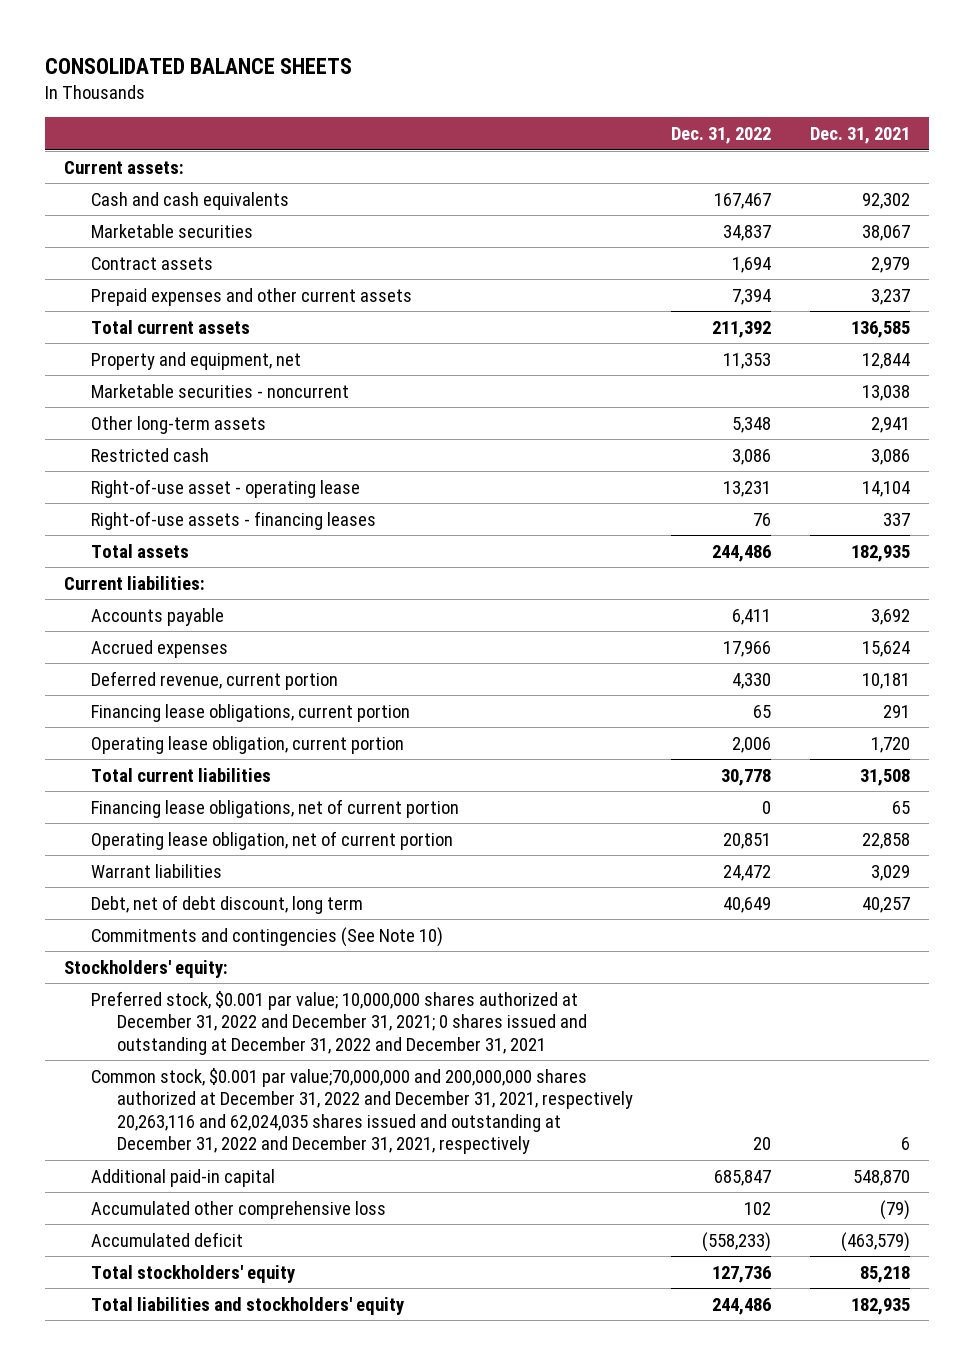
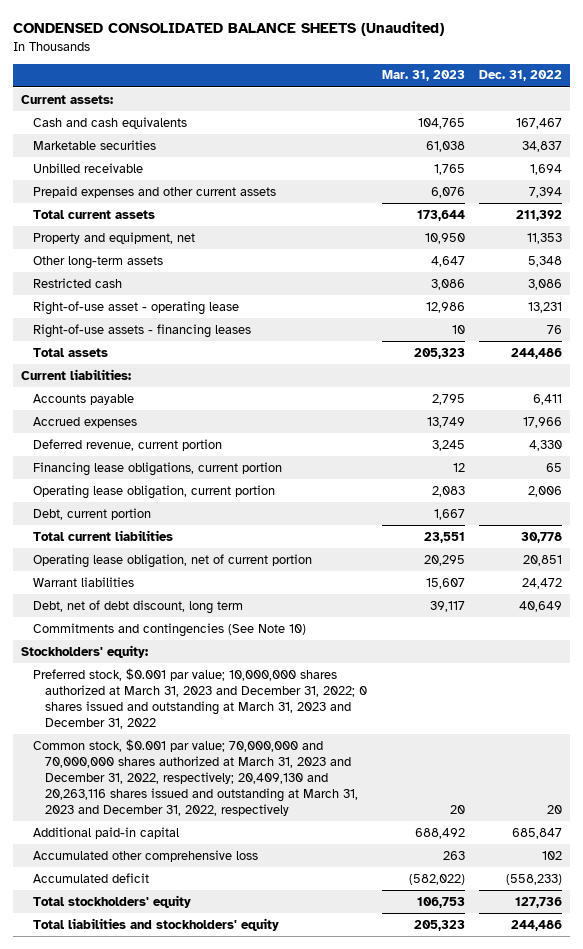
[44,57,352,74] CONSOLIDATED BALANCE SHEETS -> [13,21,445,37] CONDENSED CONSOLIDATED BALANCE SHEETS (Unaudited)
[809,127,910,145] Dec. 31, 2021 -> none
none -> [381,70,465,82] Mar. 31, 2023
[90,256,213,270] Contract assets -> [33,162,144,173] Unbilled receivable
[90,383,349,398] Marketable securities - noncurrent -> none
none -> [33,507,152,520] Debt, current portion
[90,798,459,818] Financing lease obligations, net of current portion -> none
[90,990,588,1055] Preferred stock, $0.001 par value; 10,000,000 shares authorized at December 31, 2022 and December 31, 2021; 0 shares issued and outstanding at December 31, 2022 and December 31, 2021 -> [33,667,368,729] Preferred stock, $0.001 par value; 10,000,000 shares authorized at March 31, 2023 and December 31, 2022; 0 shares issued and outstanding at March 31, 2023 and December 31, 2022
[90,1067,634,1154] Common stock, $0.001 par value;70,000,000 and 200,000,000 shares authorized at December 31, 2022 and December 31, 2021, respectively 20,263,116 and 62,024,035 shares issued and outstanding at December 31, 2022 and December 31, 2021, respectively -> [33,738,359,816] Common stock, $0.001 par value; 70,000,000 and 70,000,000 shares authorized at March 31, 2023 and December 31, 2022, respectively; 20,409,130 and 20,263,116 shares issued and outstanding at March 31, 2023 and December 31, 2022, respectively

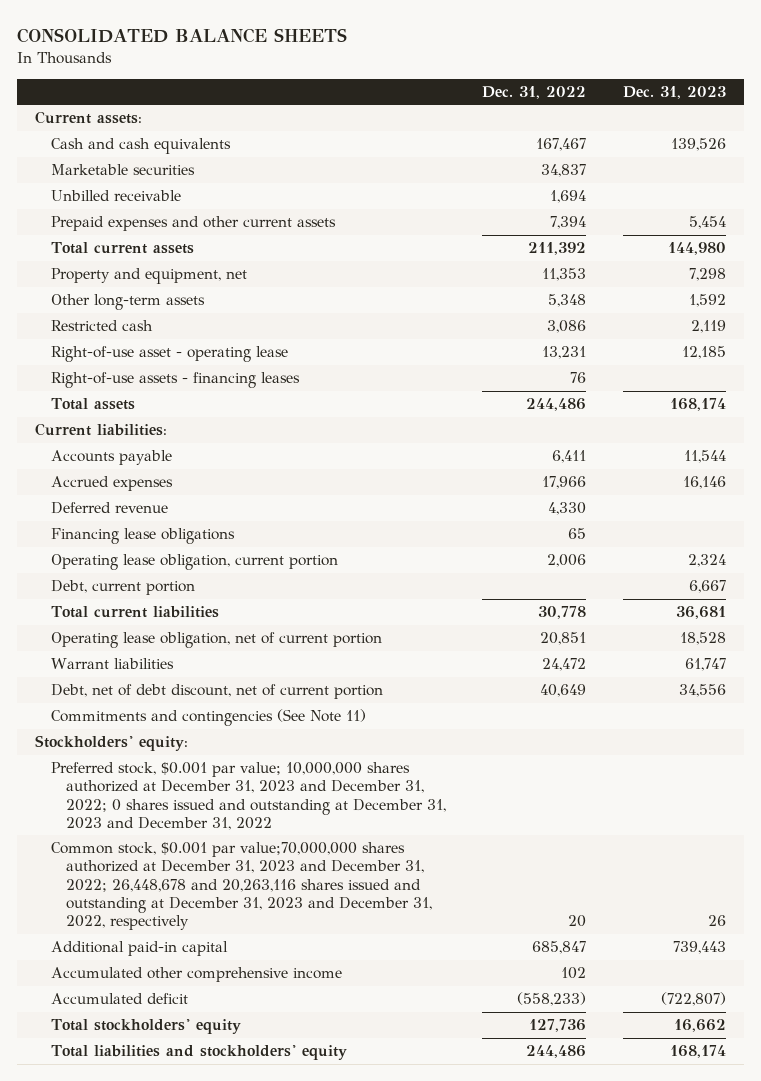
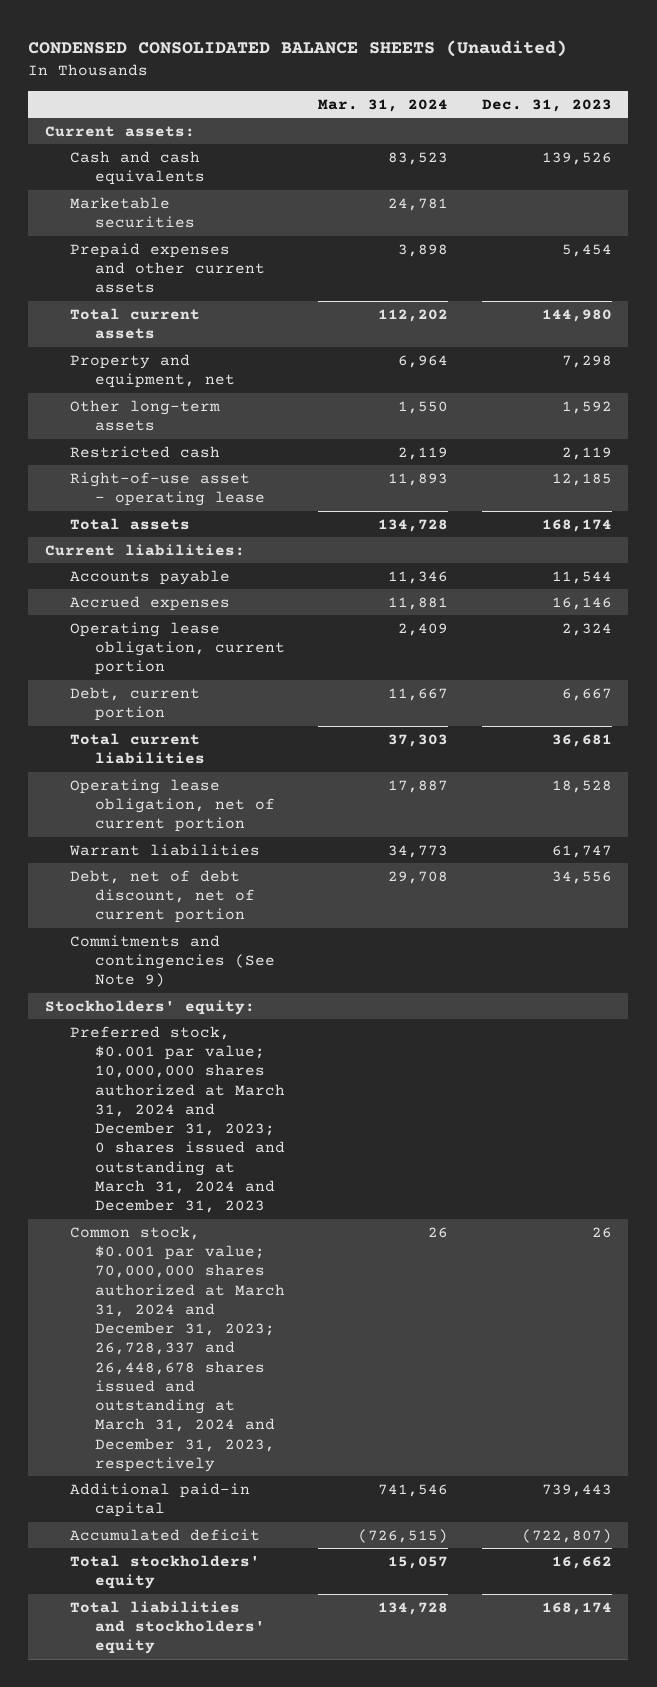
[17,27,348,43] CONSOLIDATED BALANCE SHEETS -> [28,40,568,58] CONDENSED CONSOLIDATED BALANCE SHEETS (Unaudited)
[482,85,587,99] Dec. 31, 2022 -> none
none -> [318,98,449,112] Mar. 31, 2024
[50,190,181,202] Unbilled receivable -> none
[50,372,300,389] Right-of-use assets - financing leases -> none
[50,502,168,515] Deferred revenue -> none
[50,528,235,545] Financing lease obligations -> none
[50,709,366,727] Commitments and contingencies (See Note 11) -> [70,934,276,988] Commitments and contingencies (See Note 9)
[50,762,446,831] Preferred stock, $0.001 par value; 10,000,000 shares authorized at December 31, 2023 and December 31, 2022; 0 shares issued and outstanding at December 31, 2023 and December 31, 2022 -> [70,1025,286,1214] Preferred stock, $0.001 par value; 10,000,000 shares authorized at March 31, 2024 and December 31, 2023; 0 shares issued and outstanding at March 31, 2024 and December 31, 2023
[50,842,432,931] Common stock, $0.001 par value;70,000,000 shares authorized at December 31, 2023 and December 31, 2022; 26,448,678 and 20,263,116 shares issued and outstanding at December 31, 2023 and December 31, 2022, respectively -> [70,1225,286,1472] Common stock, $0.001 par value; 70,000,000 shares authorized at March 31, 2024 and December 31, 2023; 26,728,337 and 26,448,678 shares issued and outstanding at March 31, 2024 and December 31, 2023, respectively
[50,967,342,983] Accumulated other comprehensive income -> none

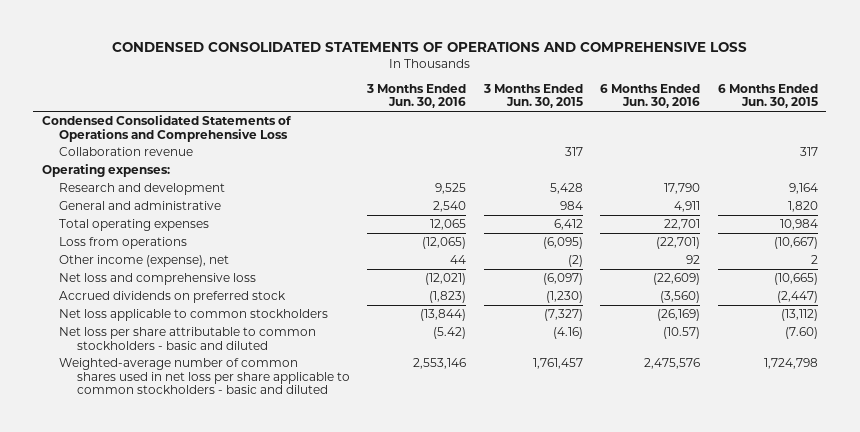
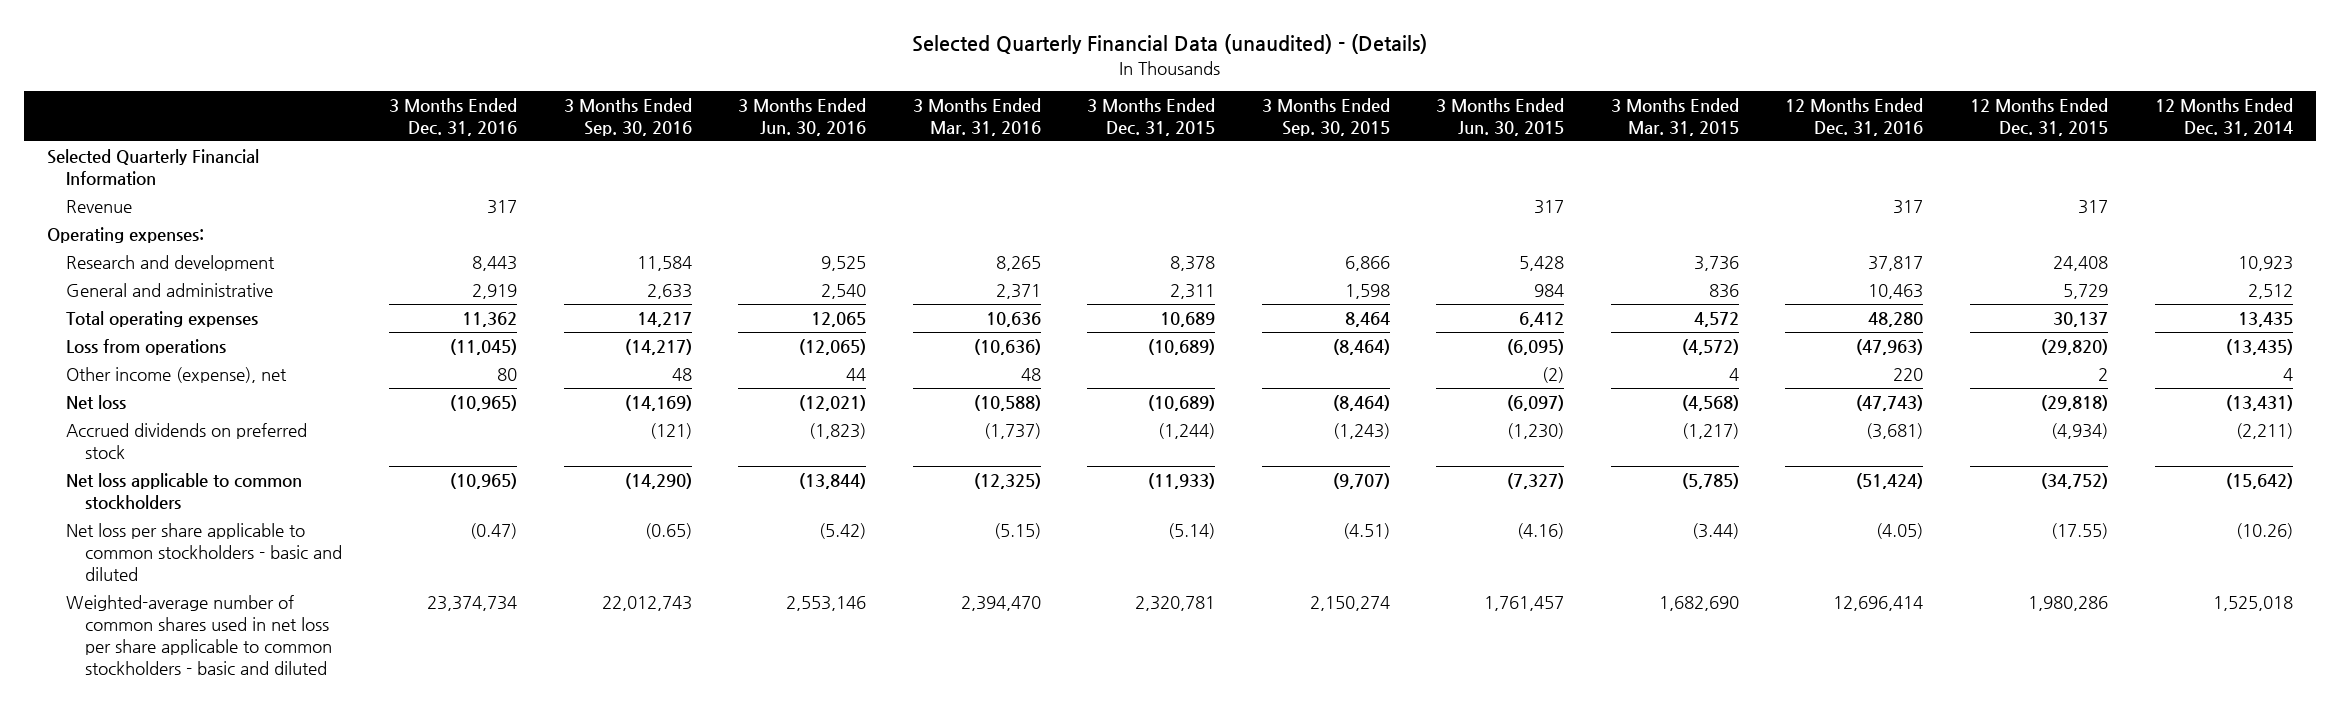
[111,41,747,52] CONDENSED CONSOLIDATED STATEMENTS OF OPERATIONS AND COMPREHENSIVE LOSS -> [911,34,1427,55] Selected Quarterly Financial Data (unaudited) - (Details)
[600,83,701,109] 6 Months Ended Jun. 30, 2016 -> none
[717,83,818,109] 6 Months Ended Jun. 30, 2015 -> none
none -> [389,97,518,136] 3 Months Ended Dec. 31, 2016
none -> [563,97,692,136] 3 Months Ended Sep. 30, 2016
none -> [912,97,1041,136] 3 Months Ended Mar. 31, 2016
none -> [1087,97,1216,136] 3 Months Ended Dec. 31, 2015
none -> [1261,97,1390,136] 3 Months Ended Sep. 30, 2015
none -> [1610,97,1739,136] 3 Months Ended Mar. 31, 2015
none -> [1785,97,1924,136] 12 Months Ended Dec. 31, 2016
none -> [1970,97,2109,136] 12 Months Ended Dec. 31, 2015
none -> [2154,97,2293,136] 12 Months Ended Dec. 31, 2014
[42,115,292,142] Condensed Consolidated Statements of Operations and Comprehensive Loss -> none
none -> [47,149,260,186] Selected Quarterly Financial Information
[59,147,194,157] Collaboration revenue -> [66,200,133,214] Revenue
[59,273,257,286] Net loss and comprehensive loss -> [66,395,127,410] Net loss
[59,327,317,350] Net loss per share attributable to common stockholders - basic and diluted -> [66,523,343,582] Net loss per share applicable to common stockholders - basic and diluted

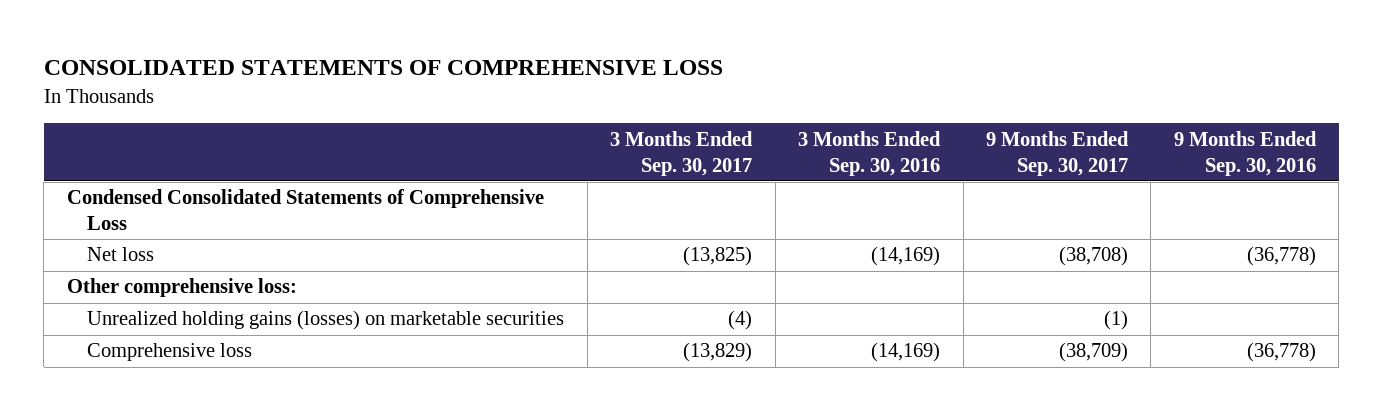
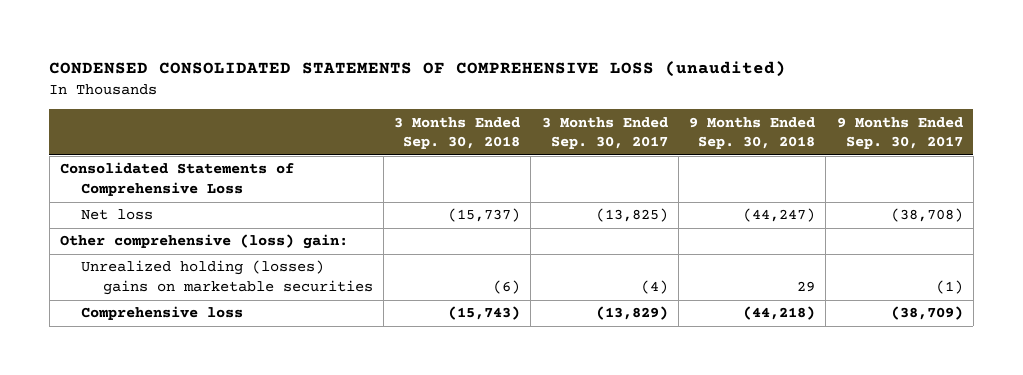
[43,60,723,76] CONSOLIDATED STATEMENTS OF COMPREHENSIVE LOSS -> [49,61,787,78] CONDENSED CONSOLIDATED STATEMENTS OF COMPREHENSIVE LOSS (unaudited)
[798,130,942,176] 3 Months Ended Sep. 30, 2016 -> none
[1173,130,1317,176] 9 Months Ended Sep. 30, 2016 -> none
none -> [394,116,521,150] 3 Months Ended Sep. 30, 2018
none -> [689,116,816,150] 9 Months Ended Sep. 30, 2018
[66,189,544,231] Condensed Consolidated Statements of Comprehensive Loss -> [60,162,295,197] Consolidated Statements of Comprehensive Loss
[66,278,297,298] Other comprehensive loss: -> [60,234,349,250] Other comprehensive (loss) gain:
[87,310,565,331] Unrealized holding gains (losses) on marketable securities -> [81,260,373,296] Unrealized holding (losses) gains on marketable securities

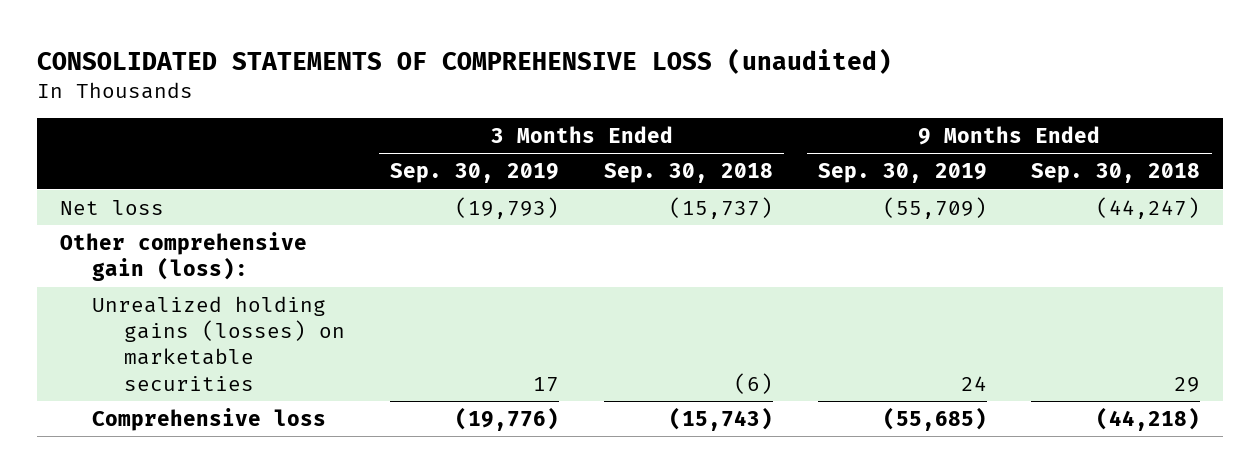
[49,61,787,78] CONDENSED CONSOLIDATED STATEMENTS OF COMPREHENSIVE LOSS (unaudited) -> [37,47,893,74] CONSOLIDATED STATEMENTS OF COMPREHENSIVE LOSS (unaudited)
[541,116,668,150] 3 Months Ended Sep. 30, 2017 -> none
[836,116,963,150] 9 Months Ended Sep. 30, 2017 -> none
none -> [390,163,560,184] Sep. 30, 2019
none -> [817,163,987,184] Sep. 30, 2019
[60,162,295,197] Consolidated Statements of Comprehensive Loss -> none
[60,234,349,250] Other comprehensive (loss) gain: -> [59,231,307,282] Other comprehensive gain (loss):
[81,260,373,296] Unrealized holding (losses) gains on marketable securities -> [92,295,346,391] Unrealized holding gains (losses) on marketable securities

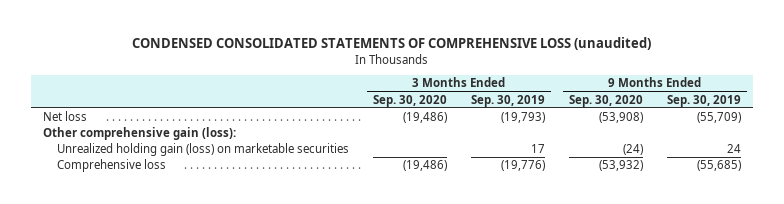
[37,47,893,74] CONSOLIDATED STATEMENTS OF COMPREHENSIVE LOSS (unaudited) -> [132,37,652,51] CONDENSED CONSOLIDATED STATEMENTS OF COMPREHENSIVE LOSS (unaudited)
[603,163,773,184] Sep. 30, 2018 -> none
[1031,163,1201,184] Sep. 30, 2018 -> none
none -> [373,94,448,107] Sep. 30, 2020
none -> [569,94,644,107] Sep. 30, 2020
[92,295,346,391] Unrealized holding gains (losses) on marketable securities -> [57,143,350,157] Unrealized holding gain (loss) on marketable securities

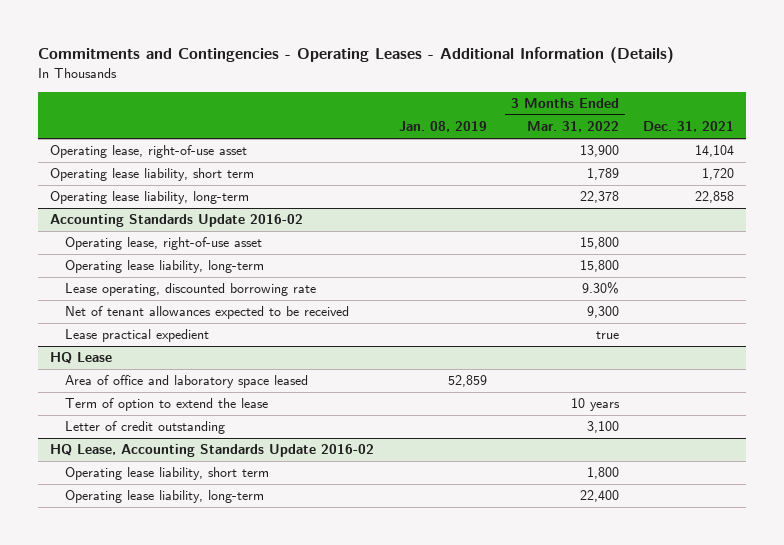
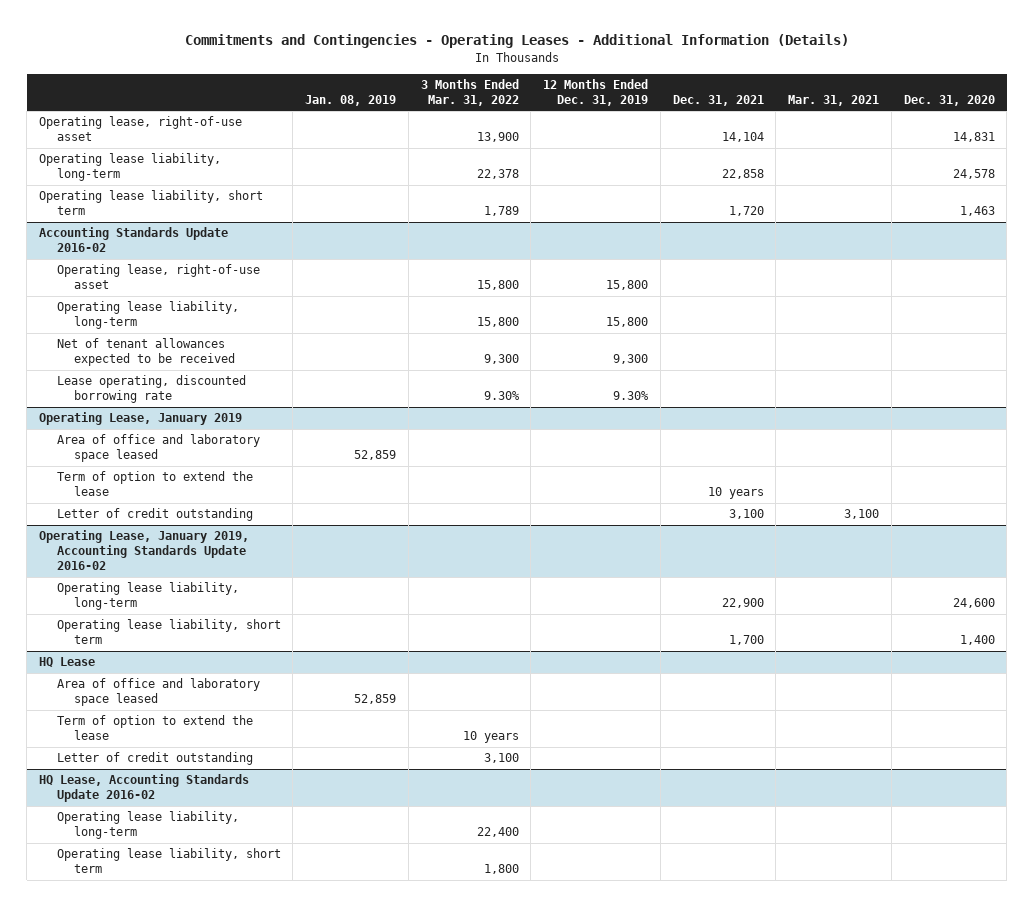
none -> [543,78,649,106] 12 Months Ended Dec. 31, 2019
none -> [788,94,880,106] Mar. 31, 2021
none -> [903,94,995,106] Dec. 31, 2020
[50,168,255,182] Operating lease liability, short term -> [39,190,264,216] Operating lease liability, short term
[64,329,209,343] Lease practical expedient -> none
[64,283,316,297] Lease operating, discounted borrowing rate -> [56,375,246,404] Lease operating, discounted borrowing rate
none -> [39,412,243,426] Operating Lease, January 2019
none -> [56,434,260,463] Area of office and laboratory space leased
none -> [56,471,253,497] Term of option to extend the lease
none -> [56,508,253,522] Letter of credit outstanding
none -> [39,530,250,570] Operating Lease, January 2019, Accounting Standards Update 2016-02
none -> [56,582,239,611] Operating lease liability, long-term
none -> [56,619,281,645] Operating lease liability, short term
[64,467,269,481] Operating lease liability, short term -> [56,848,281,874] Operating lease liability, short term

